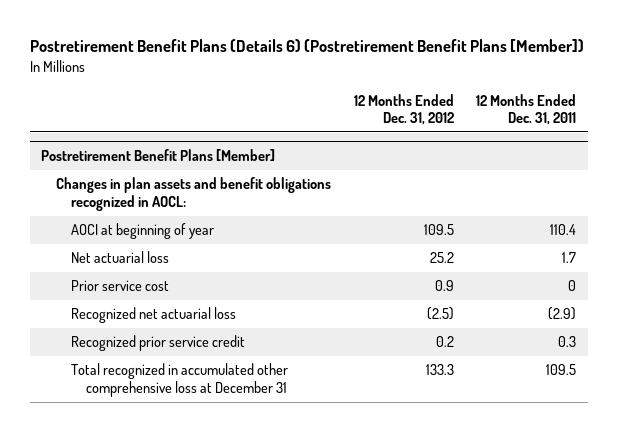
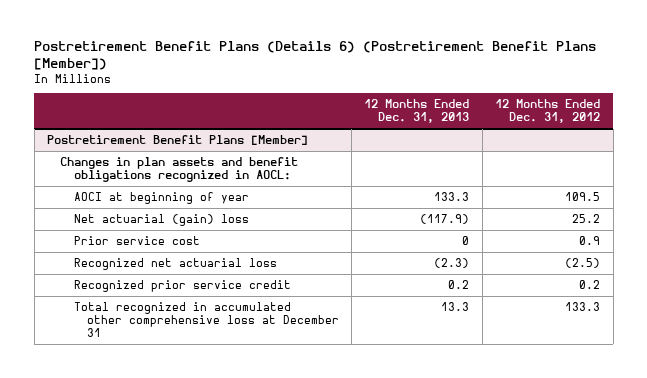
[476,93,577,125] 12 Months Ended Dec. 31, 2011 -> none
none -> [364,99,470,124] 12 Months Ended Dec. 31, 2013
[70,251,169,264] Net actuarial loss -> [73,213,249,226] Net actuarial (gain) loss

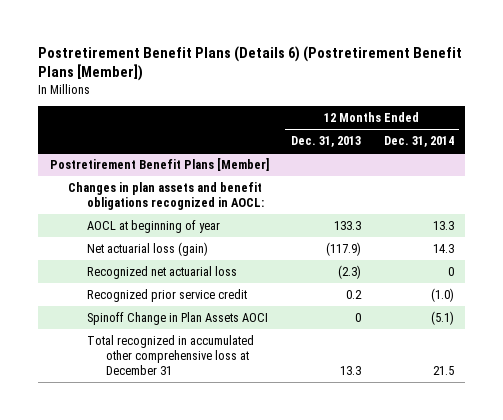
[495,99,601,124] 12 Months Ended Dec. 31, 2012 -> none
none -> [383,136,454,148] Dec. 31, 2014
[73,235,200,245] Prior service cost -> none
[73,191,249,204] AOCI at beginning of year -> [86,219,220,233] AOCL at beginning of year
[73,213,249,226] Net actuarial (gain) loss -> [86,241,208,256] Net actuarial loss (gain)
none -> [86,311,268,325] Spinoff Change in Plan Assets AOCI

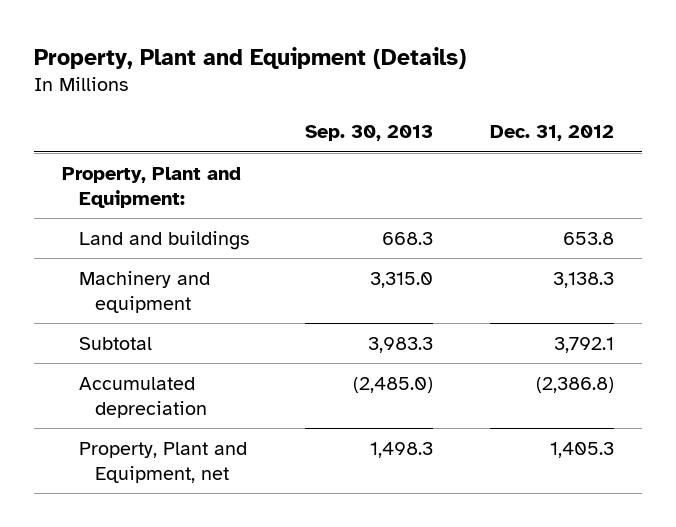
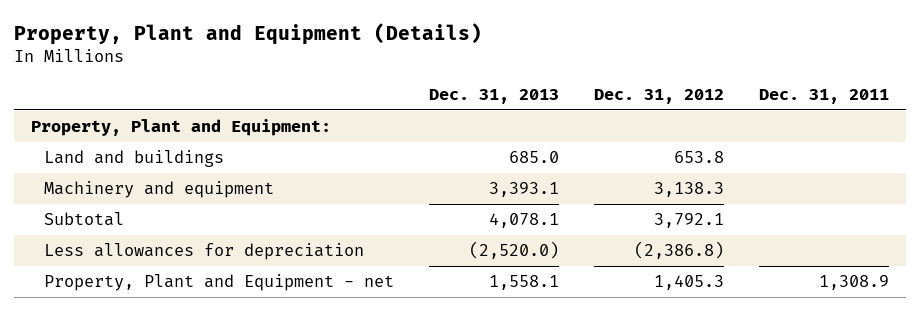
[305,125,434,142] Sep. 30, 2013 -> none
none -> [428,89,559,105] Dec. 31, 2013
none -> [758,89,889,105] Dec. 31, 2011
[78,376,208,418] Accumulated depreciation -> [43,243,364,261] Less allowances for depreciation
[78,441,247,483] Property, Plant and Equipment, net -> [43,274,394,292] Property, Plant and Equipment - net

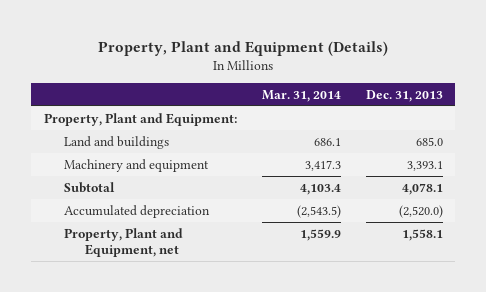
[593,89,724,105] Dec. 31, 2012 -> none
[758,89,889,105] Dec. 31, 2011 -> none
none -> [261,89,341,102] Mar. 31, 2014
[43,243,364,261] Less allowances for depreciation -> [64,204,211,218] Accumulated depreciation
[43,274,394,292] Property, Plant and Equipment - net -> [64,227,184,257] Property, Plant and Equipment, net

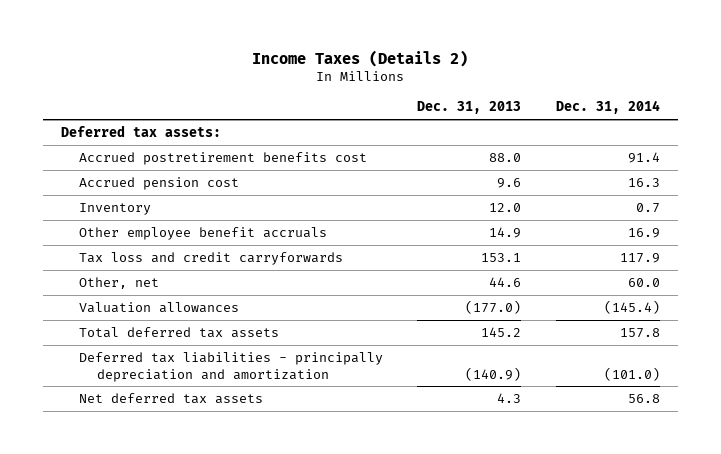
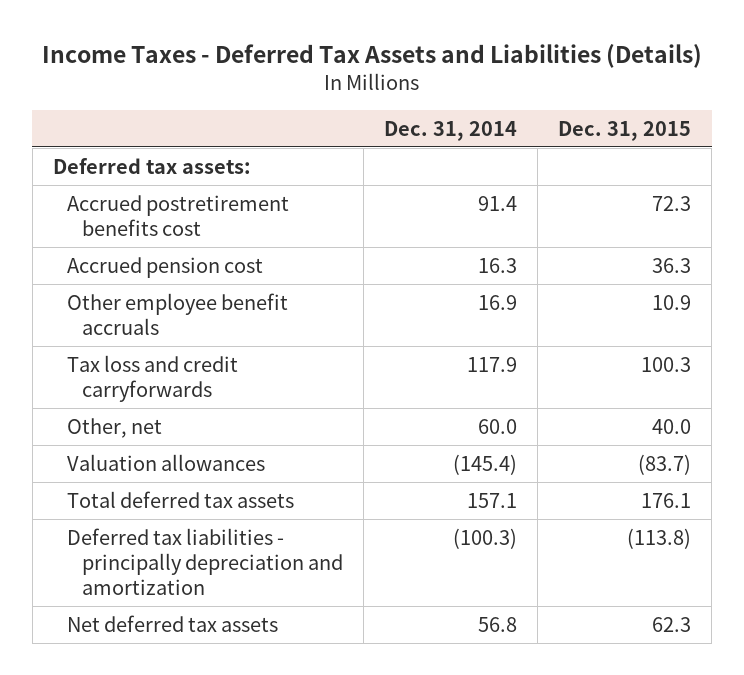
[252,49,469,67] Income Taxes (Details 2) -> [41,44,702,69] Income Taxes - Deferred Tax Assets and Liabilities (Details)
[417,101,522,115] Dec. 31, 2013 -> none
none -> [558,120,692,141] Dec. 31, 2015
[78,202,151,215] Inventory -> none
[620,327,661,338] 157.8 -> [467,492,518,508] 157.1
[604,366,661,381] (101.0) -> [453,527,518,549] (100.3)

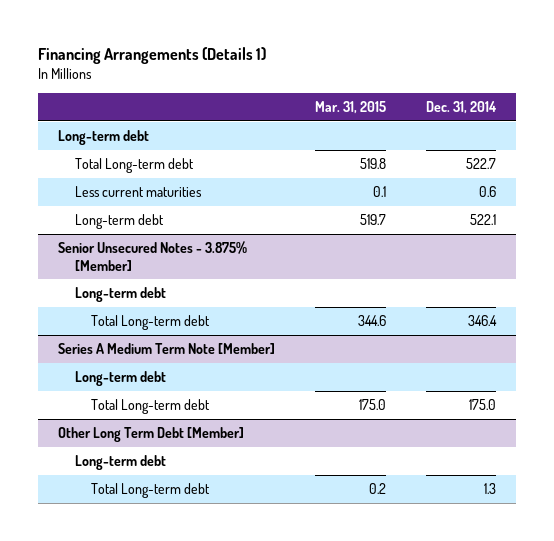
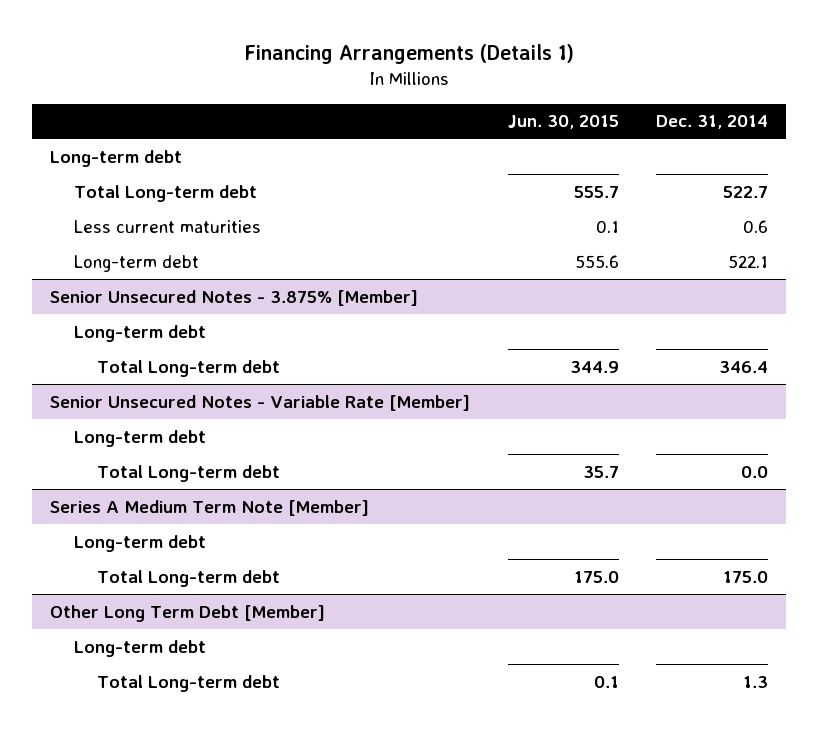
[315,101,387,115] Mar. 31, 2015 -> none
none -> [507,115,619,130] Jun. 30, 2015
none -> [50,394,471,411] Senior Unsecured Notes - Variable Rate [Member]
none -> [73,429,206,447] Long-term debt
none -> [97,464,281,482] Total Long-term debt

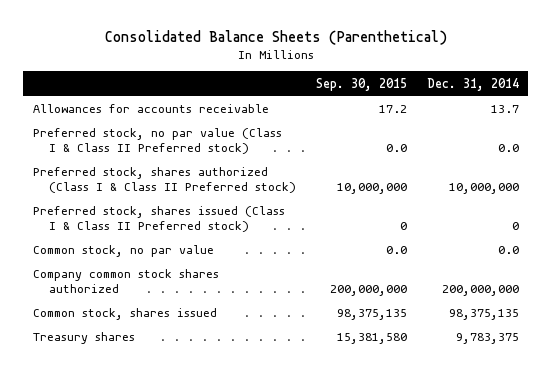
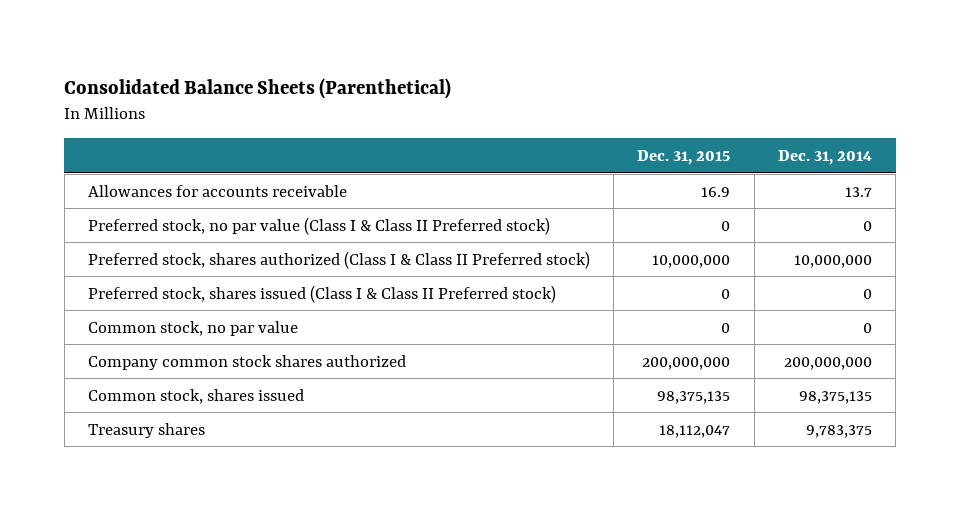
[316,77,408,91] Sep. 30, 2015 -> none
none -> [637,149,731,165] Dec. 31, 2015
[497,144,519,153] 0.0 -> [862,220,872,231] 0
[497,246,519,255] 0.0 -> [862,322,872,333] 0

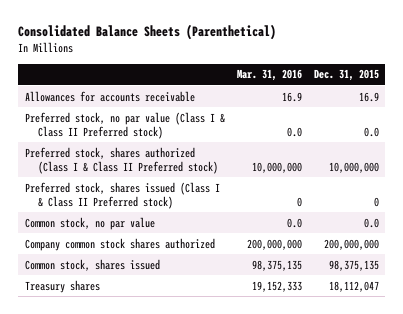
[777,149,872,165] Dec. 31, 2014 -> none
none -> [236,69,302,82] Mar. 31, 2016
[721,220,731,231] 0 -> [363,126,379,137] 0.0
[721,322,731,333] 0 -> [363,217,379,228] 0.0

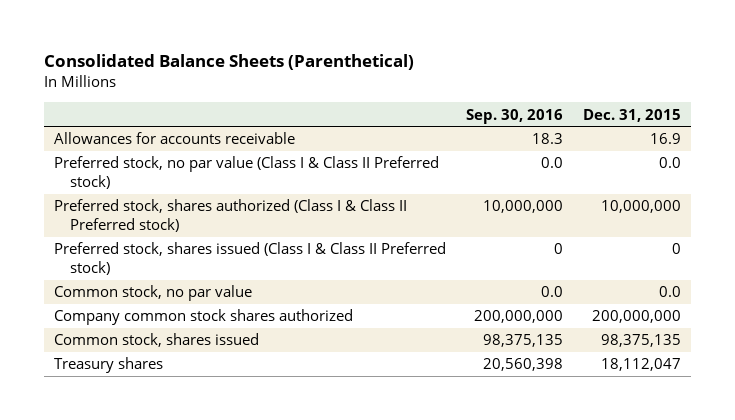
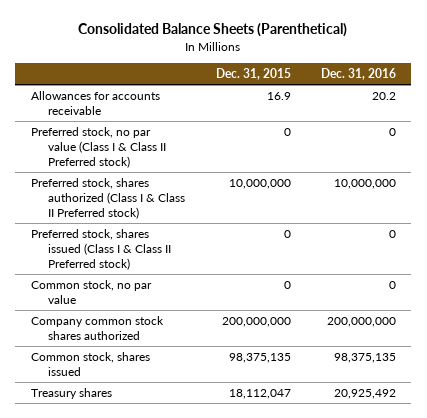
[465,108,563,124] Sep. 30, 2016 -> none
none -> [321,68,397,81] Dec. 31, 2016
[658,157,681,169] 0.0 -> [283,128,291,137] 0
[658,286,681,298] 0.0 -> [283,281,291,290] 0

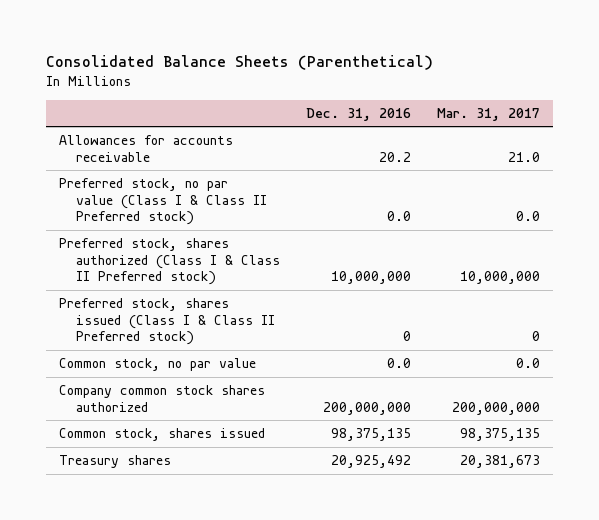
[215,68,291,81] Dec. 31, 2015 -> none
none -> [437,107,541,121] Mar. 31, 2017
[389,128,397,137] 0 -> [387,210,412,221] 0.0
[389,281,397,290] 0 -> [387,358,412,369] 0.0

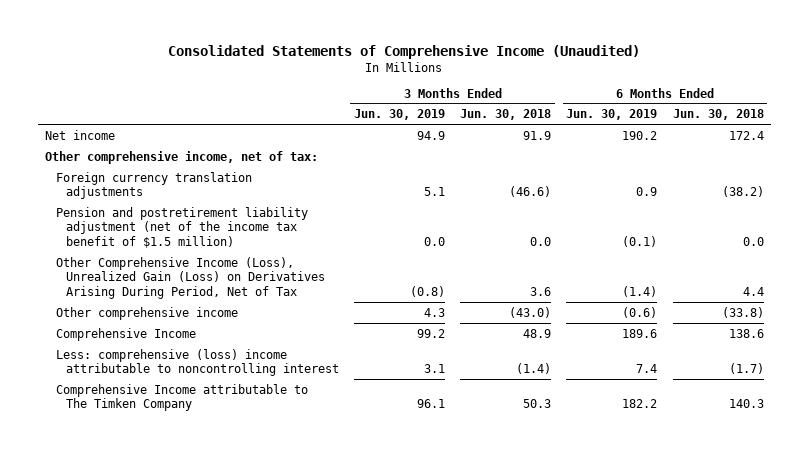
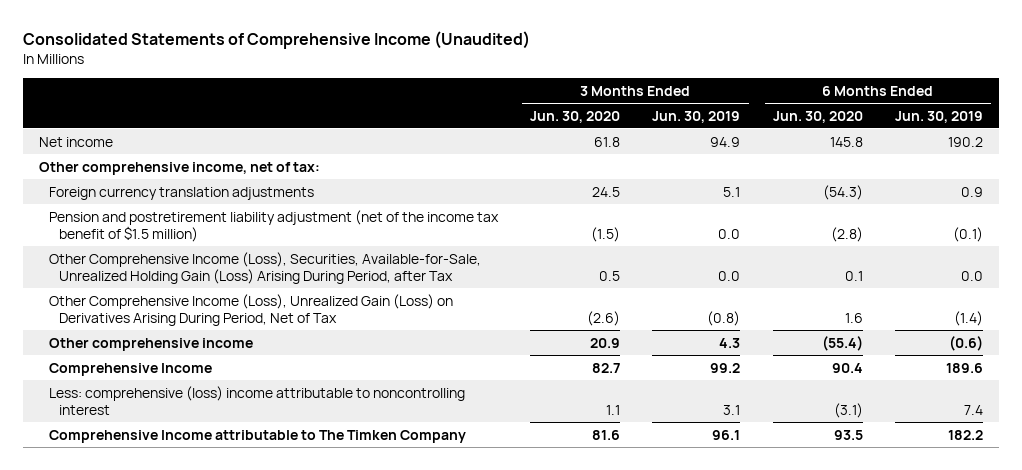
[460,109,552,121] Jun. 30, 2018 -> none
[672,109,764,121] Jun. 30, 2018 -> none
none -> [530,110,621,123] Jun. 30, 2020
none -> [772,110,863,123] Jun. 30, 2020
none -> [49,251,482,284] Other Comprehensive Income (Loss), Securities, Available-for-Sale, Unrealized Holding Gain (Loss) Arising During Period, after Tax

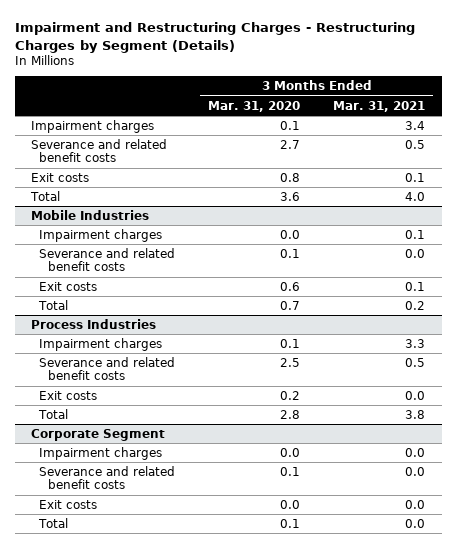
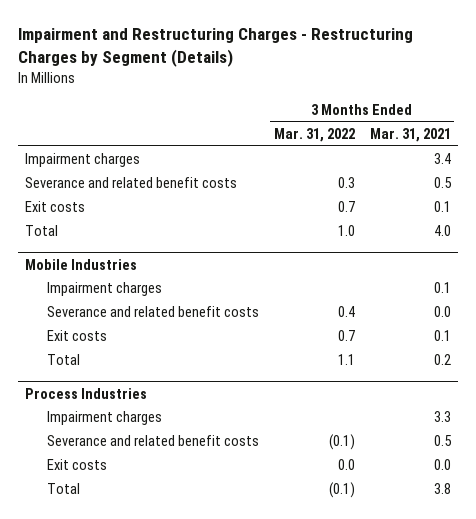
[208,100,301,112] Mar. 31, 2020 -> none
none -> [273,128,355,143] Mar. 31, 2022
[31,428,166,441] Corporate Segment -> none
[39,446,163,460] Impairment charges -> none
[39,465,176,490] Severance and related benefit costs -> none
[39,499,98,509] Exit costs -> none
[38,517,69,528] Total -> none

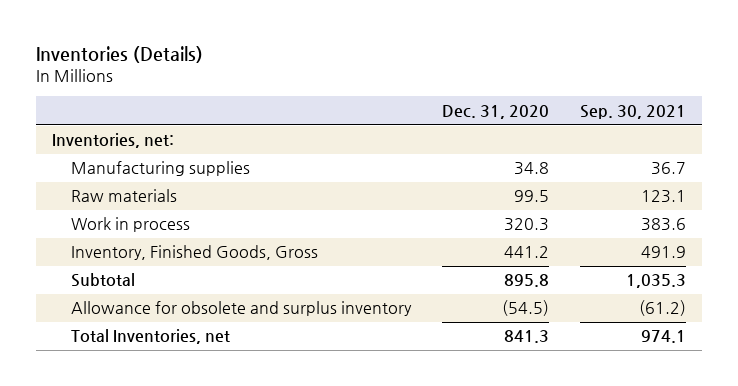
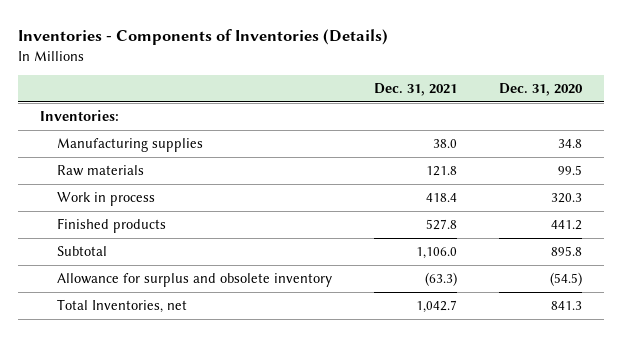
[36,46,204,64] Inventories (Details) -> [18,29,389,46] Inventories - Components of Inventories (Details)
[580,104,687,119] Sep. 30, 2021 -> none
none -> [373,83,457,97] Dec. 31, 2021
[51,133,174,149] Inventories, net: -> [39,110,119,122] Inventories:
[70,245,318,261] Inventory, Finished Goods, Gross -> [56,218,166,234] Finished products
[70,301,412,317] Allowance for obsolete and surplus inventory -> [56,273,332,288] Allowance for surplus and obsolete inventory

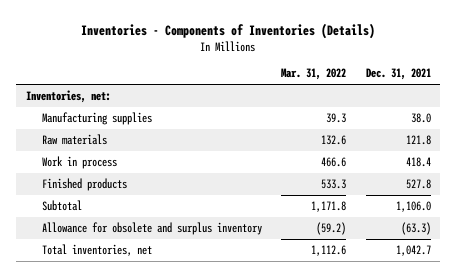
[499,83,584,97] Dec. 31, 2020 -> none
none -> [281,68,347,81] Mar. 31, 2022
[39,110,119,122] Inventories: -> [25,90,111,104] Inventories, net:
[56,273,332,288] Allowance for surplus and obsolete inventory -> [42,222,263,236] Allowance for obsolete and surplus inventory
[56,299,187,314] Total Inventories, net -> [42,244,153,257] Total inventories, net

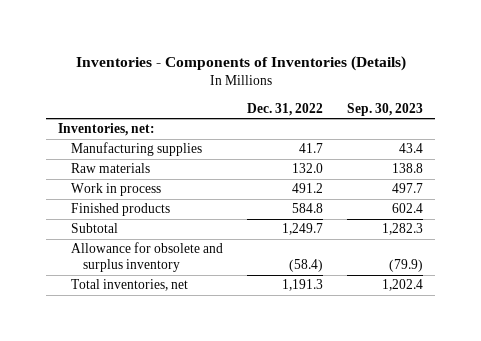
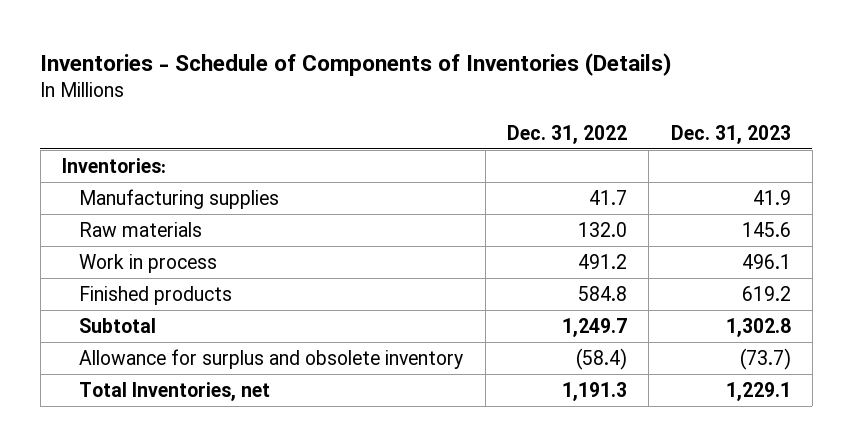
[75,55,406,71] Inventories - Components of Inventories (Details) -> [40,52,673,76] Inventories - Schedule of Components of Inventories (Details)
[347,102,424,116] Sep. 30, 2023 -> none
none -> [670,124,791,144] Dec. 31, 2023
[58,123,156,137] Inventories, net: -> [62,158,167,174] Inventories:
[70,242,223,273] Allowance for obsolete and surplus inventory -> [79,349,464,370] Allowance for surplus and obsolete inventory
[70,279,188,292] Total inventories, net -> [79,382,271,402] Total Inventories, net

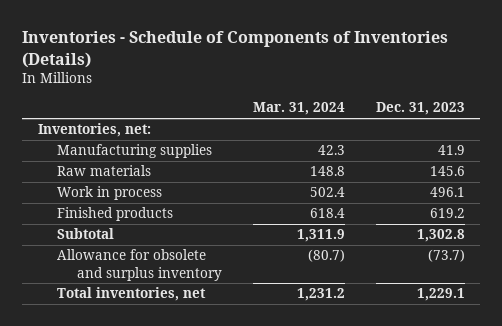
[506,124,627,144] Dec. 31, 2022 -> none
none -> [252,102,345,116] Mar. 31, 2024
[62,158,167,174] Inventories: -> [37,123,151,138] Inventories, net:
[79,349,464,370] Allowance for surplus and obsolete inventory -> [57,249,222,281] Allowance for obsolete and surplus inventory
[79,382,271,402] Total Inventories, net -> [57,287,207,302] Total inventories, net

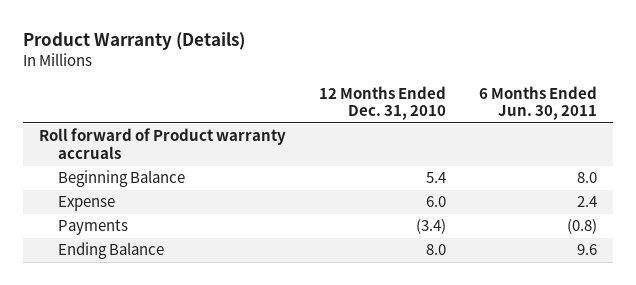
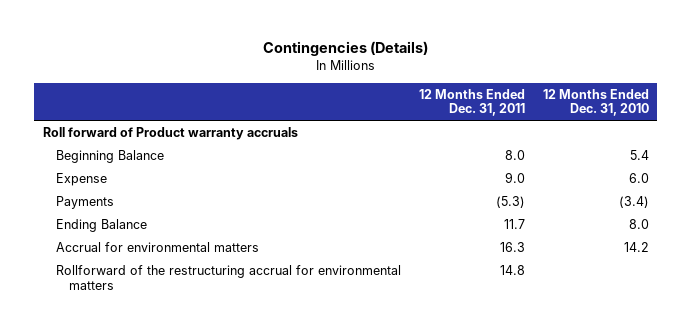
[22,32,245,51] Product Warranty (Details) -> [262,41,428,57] Contingencies (Details)
[478,85,597,121] 6 Months Ended Jun. 30, 2011 -> none
none -> [418,88,525,117] 12 Months Ended Dec. 31, 2011
none -> [55,242,259,253] Accrual for environmental matters
none -> [55,265,401,290] Rollforward of the restructuring accrual for environmental matters

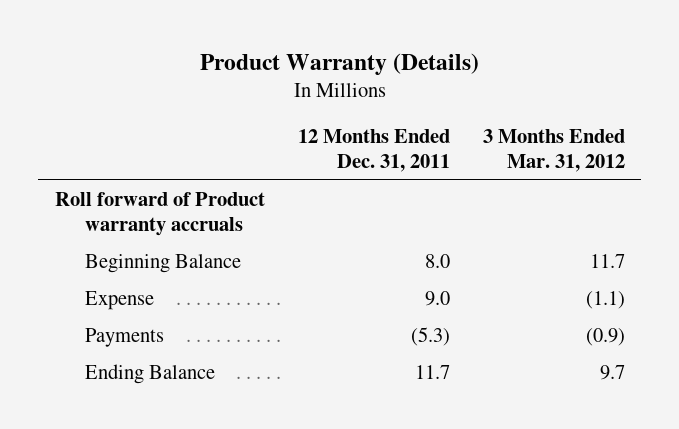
[262,41,428,57] Contingencies (Details) -> [199,53,479,76] Product Warranty (Details)
[542,88,649,117] 12 Months Ended Dec. 31, 2010 -> none
none -> [482,128,625,173] 3 Months Ended Mar. 31, 2012
[55,242,259,253] Accrual for environmental matters -> none
[55,265,401,290] Rollforward of the restructuring accrual for environmental matters -> none

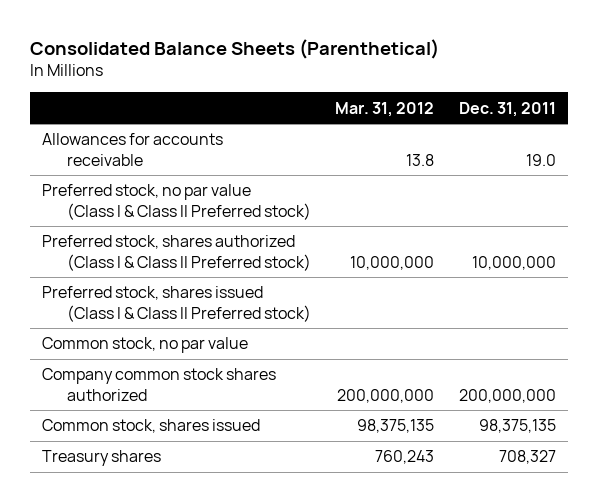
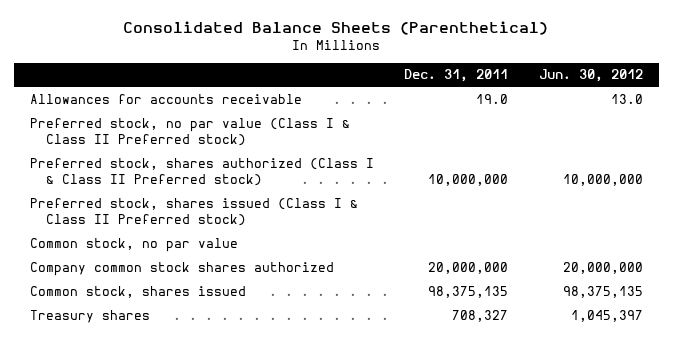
[335,101,435,117] Mar. 31, 2012 -> none
none -> [539,69,644,83] Jun. 30, 2012
[458,388,556,403] 200,000,000 -> [428,261,509,274] 20,000,000

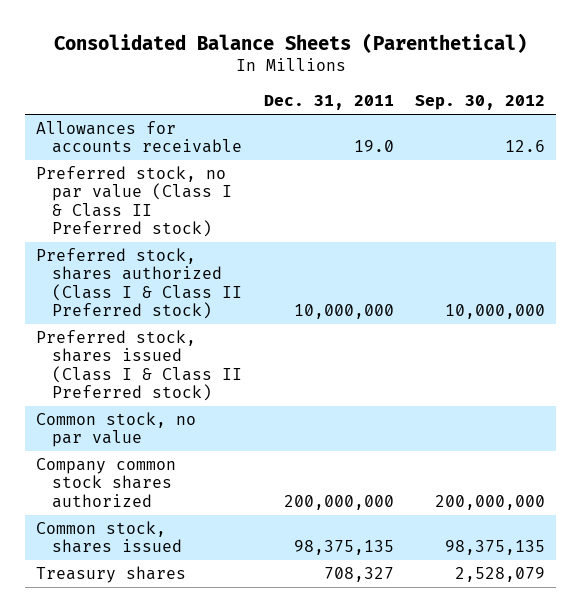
[539,69,644,83] Jun. 30, 2012 -> none
none -> [415,95,546,111] Sep. 30, 2012
[428,261,509,274] 20,000,000 -> [283,494,394,510] 200,000,000

